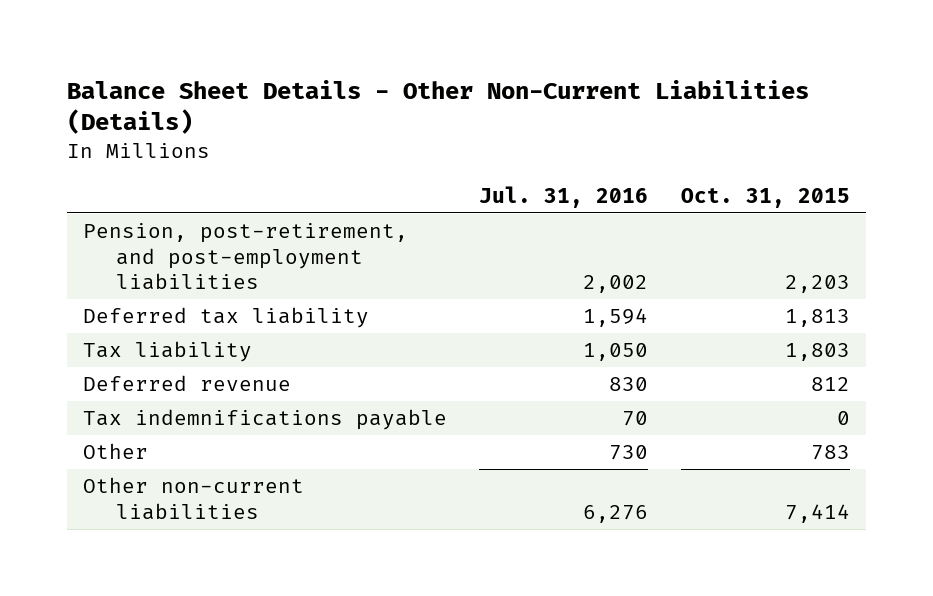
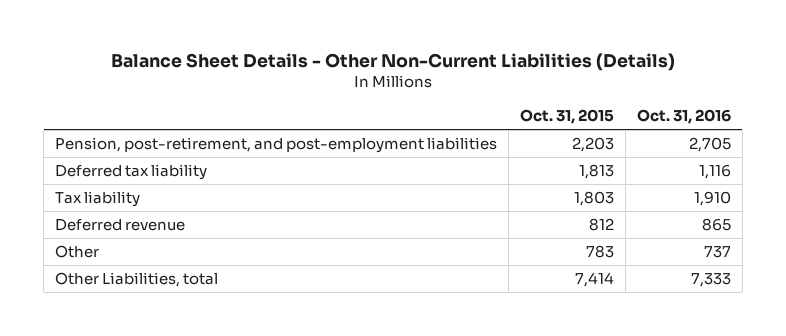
[479,185,649,208] Jul. 31, 2016 -> none
none -> [636,109,731,125] Oct. 31, 2016
[83,409,448,431] Tax indemnifications payable -> none
[83,477,305,520] Other non-current liabilities -> [55,271,219,287] Other Liabilities, total

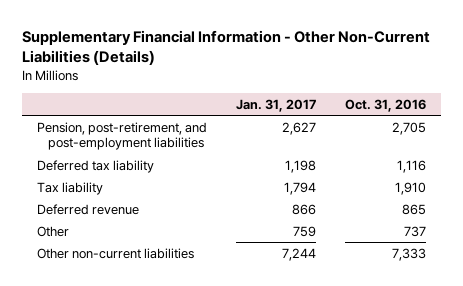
[110,53,675,72] Balance Sheet Details - Other Non-Current Liabilities (Details) -> [22,30,431,66] Supplementary Financial Information - Other Non-Current Liabilities (Details)
[519,109,614,125] Oct. 31, 2015 -> none
none -> [235,98,316,112] Jan. 31, 2017
[55,271,219,287] Other Liabilities, total -> [36,247,194,259] Other non-current liabilities

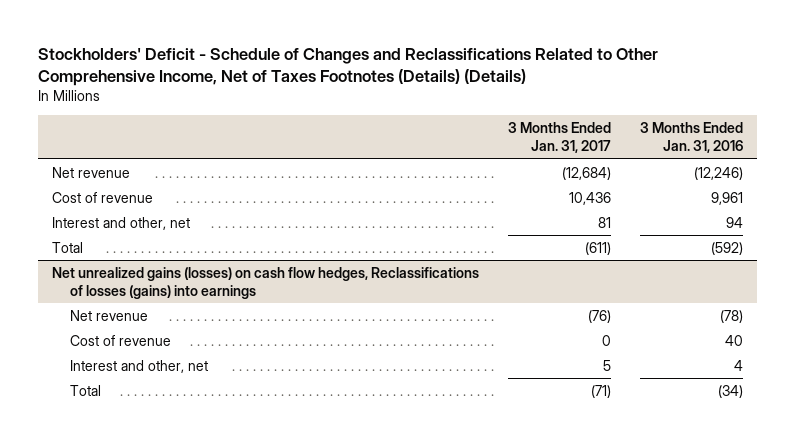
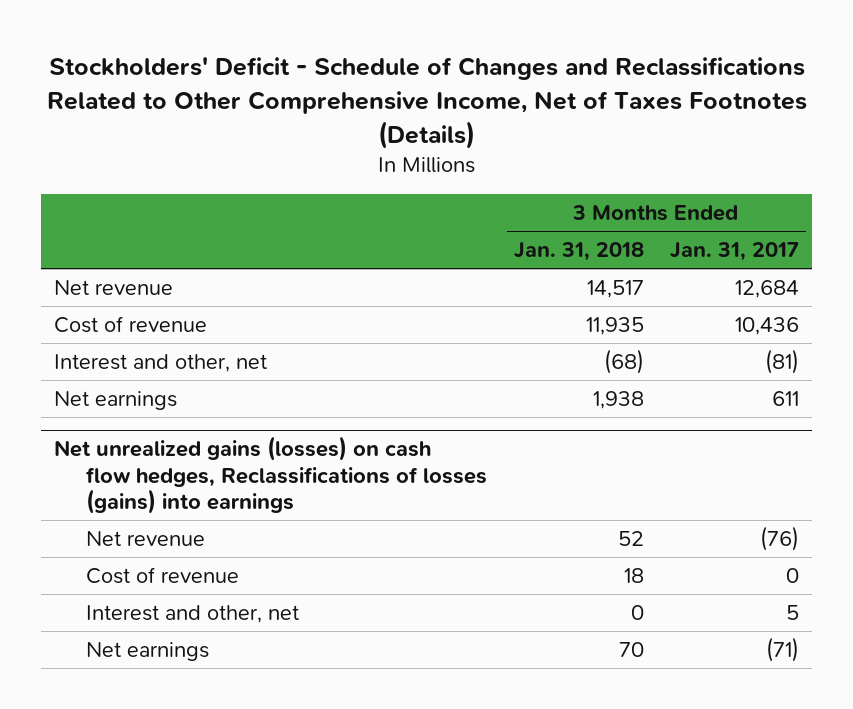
[37,47,658,87] Stockholders' Deficit - Schedule of Changes and Reclassifications Related to Other Comprehensive Income, Net of Taxes Footnotes (Details) (Details) -> [46,56,807,149] Stockholders' Deficit - Schedule of Changes and Reclassifications Related to Other Comprehensive Income, Net of Taxes Footnotes (Details)
[640,122,744,154] 3 Months Ended Jan. 31, 2016 -> none
none -> [513,242,644,262] Jan. 31, 2018
[562,166,612,180] (12,684) -> [735,279,800,298] 12,684
[52,241,84,253] Total -> none
[598,216,612,228] 81 -> [765,348,800,374] (81)
none -> [54,390,178,410] Net earnings
[69,384,101,396] Total -> [86,641,210,661] Net earnings

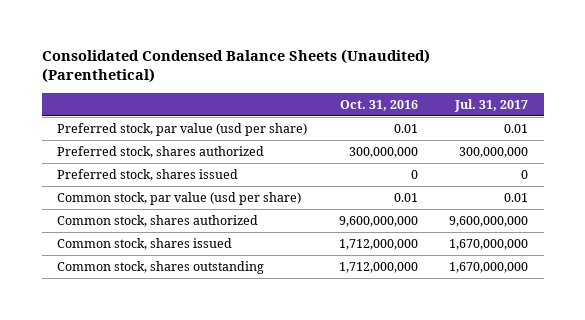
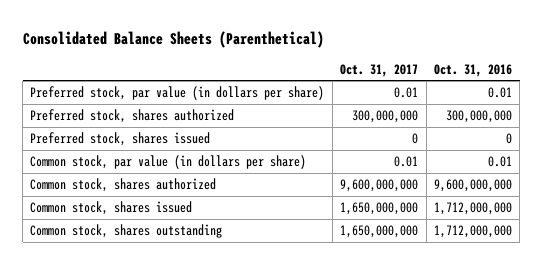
[41,48,430,84] Consolidated Condensed Balance Sheets (Unaudited) (Parenthetical) -> [22,30,324,48] Consolidated Balance Sheets (Parenthetical)
[454,98,529,112] Jul. 31, 2017 -> none
none -> [340,63,419,77] Oct. 31, 2017
[57,122,308,136] Preferred stock, par value (usd per share) -> [30,86,325,101] Preferred stock, par value (in dollars per share)
[57,191,302,205] Common stock, par value (usd per share) -> [30,155,307,170] Common stock, par value (in dollars per share)

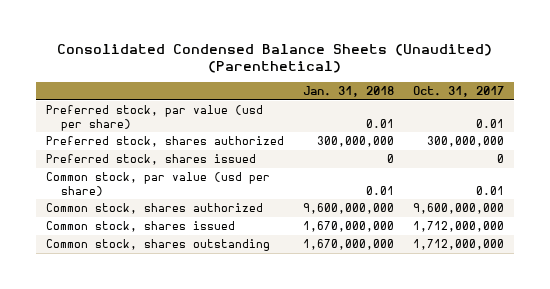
[22,30,324,48] Consolidated Balance Sheets (Parenthetical) -> [57,43,493,74] Consolidated Condensed Balance Sheets (Unaudited) (Parenthetical)
[434,63,513,77] Oct. 31, 2016 -> none
none -> [303,86,395,98] Jan. 31, 2018
[30,86,325,101] Preferred stock, par value (in dollars per share) -> [45,105,263,131] Preferred stock, par value (usd per share)
[30,155,307,170] Common stock, par value (in dollars per share) -> [45,172,270,196] Common stock, par value (usd per share)
[340,202,419,216] 1,650,000,000 -> [413,221,505,233] 1,712,000,000
[340,225,419,239] 1,650,000,000 -> [413,239,505,251] 1,712,000,000

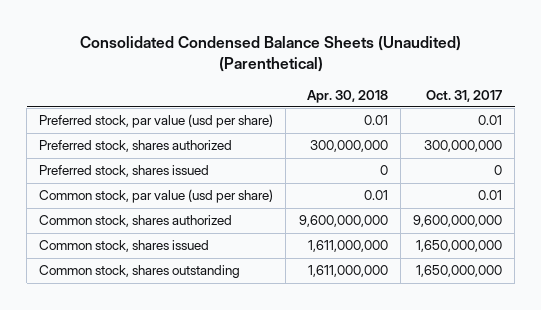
[303,86,395,98] Jan. 31, 2018 -> none
none -> [306,89,388,103] Apr. 30, 2018
[413,221,505,233] 1,712,000,000 -> [415,240,502,253] 1,650,000,000
[413,239,505,251] 1,712,000,000 -> [415,265,502,278] 1,650,000,000

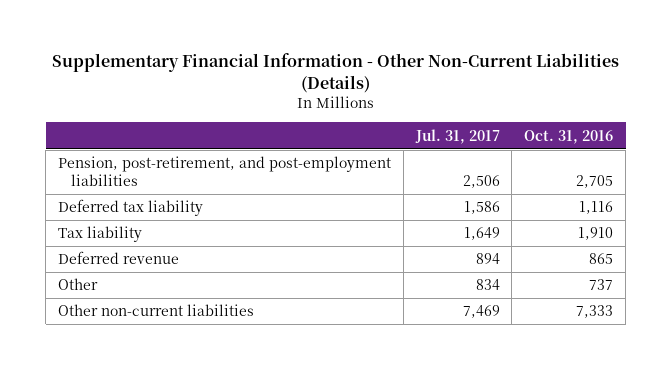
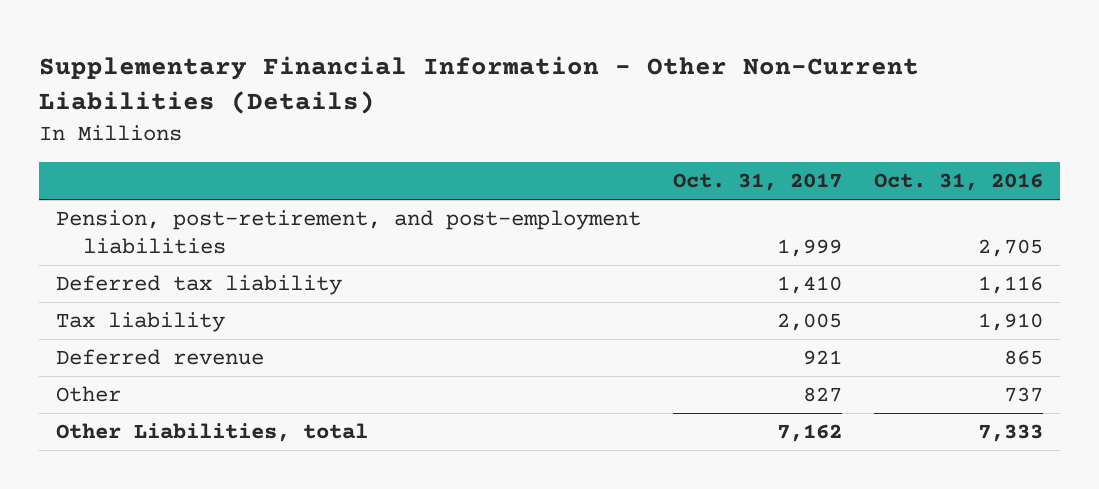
[414,128,500,144] Jul. 31, 2017 -> none
none -> [672,173,842,192] Oct. 31, 2017
[57,304,254,317] Other non-current liabilities -> [55,423,368,443] Other Liabilities, total

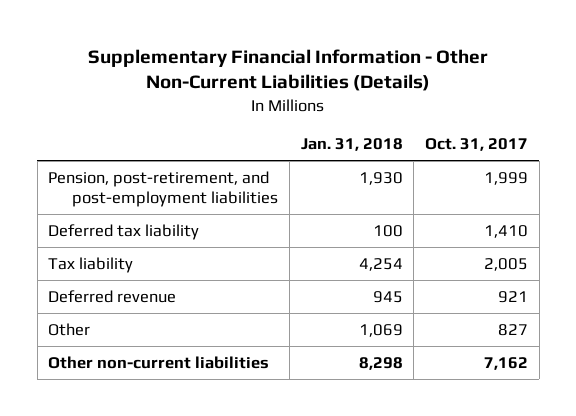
[874,173,1044,192] Oct. 31, 2016 -> none
none -> [300,138,403,152] Jan. 31, 2018
[55,423,368,443] Other Liabilities, total -> [48,355,270,369] Other non-current liabilities

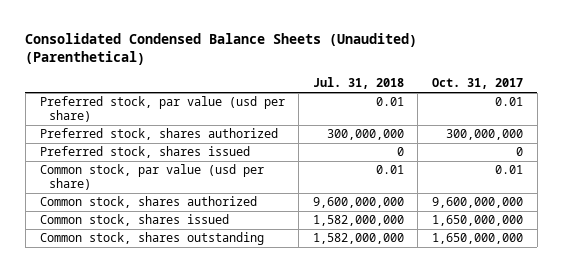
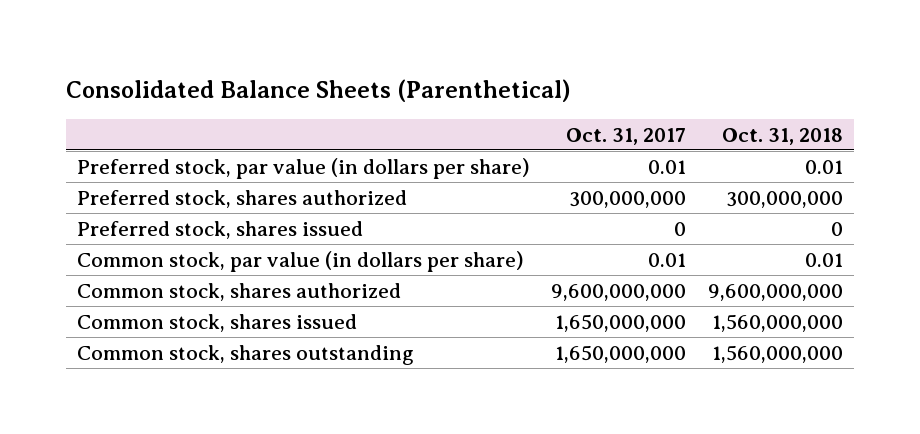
[25,32,418,65] Consolidated Condensed Balance Sheets (Unaudited) (Parenthetical) -> [65,78,571,102] Consolidated Balance Sheets (Parenthetical)
[312,77,404,90] Jul. 31, 2018 -> none
none -> [722,127,844,145] Oct. 31, 2018
[39,96,285,123] Preferred stock, par value (usd per share) -> [76,157,530,179] Preferred stock, par value (in dollars per share)
[39,164,264,191] Common stock, par value (usd per share) -> [76,250,524,272] Common stock, par value (in dollars per share)

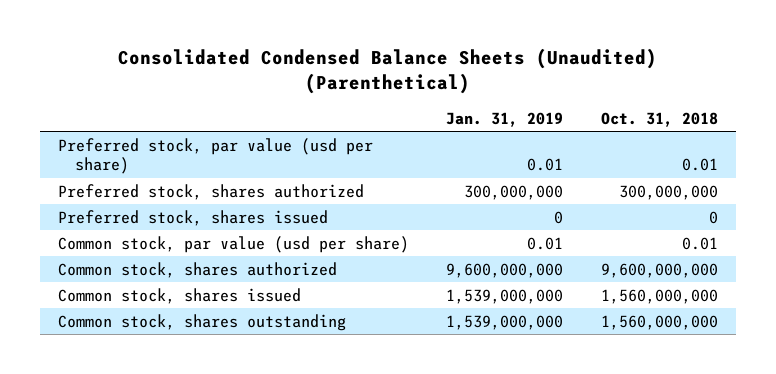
[65,78,571,102] Consolidated Balance Sheets (Parenthetical) -> [117,48,657,95] Consolidated Condensed Balance Sheets (Unaudited) (Parenthetical)
[566,127,687,145] Oct. 31, 2017 -> none
none -> [446,112,564,128] Jan. 31, 2019
[76,157,530,179] Preferred stock, par value (in dollars per share) -> [58,137,374,175] Preferred stock, par value (usd per share)
[76,250,524,272] Common stock, par value (in dollars per share) -> [58,235,410,253] Common stock, par value (usd per share)

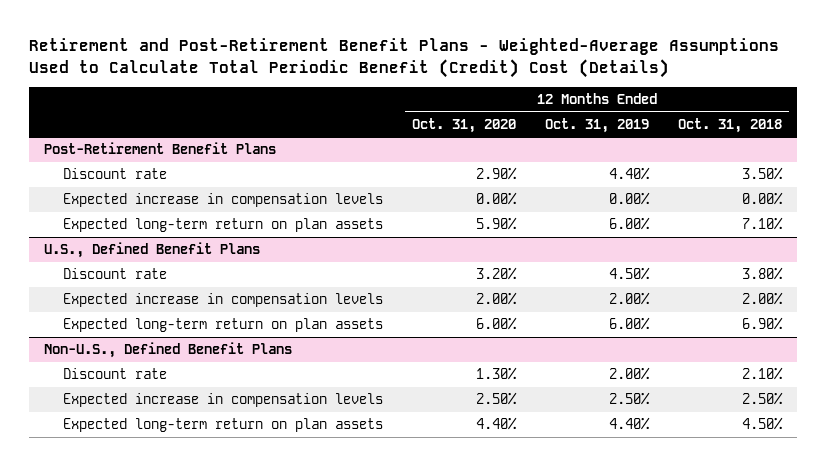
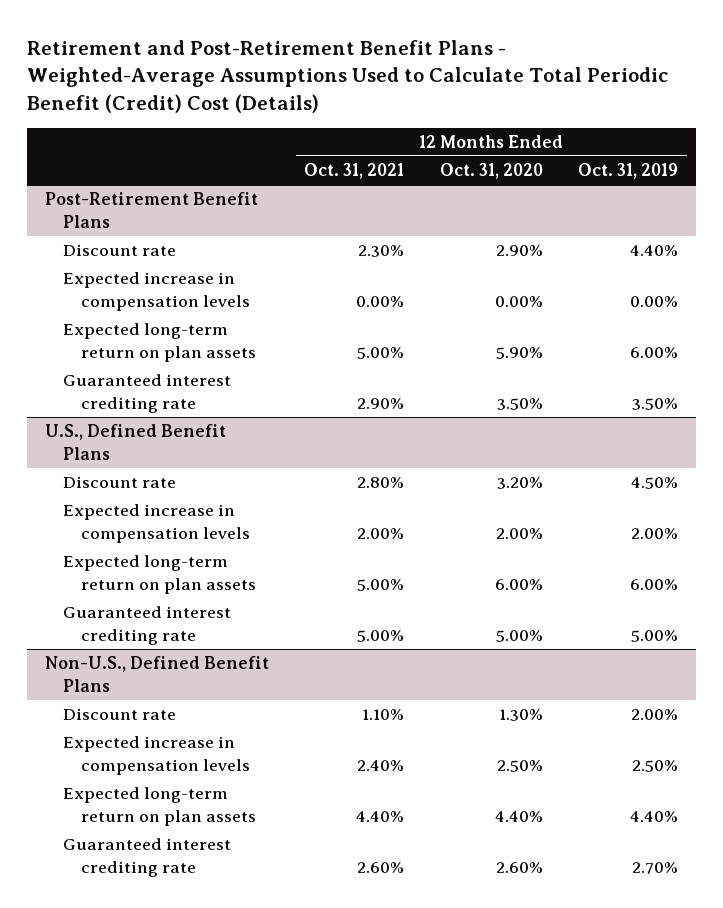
[678,117,783,133] Oct. 31, 2018 -> none
none -> [304,163,405,180] Oct. 31, 2021
none -> [62,374,231,414] Guaranteed interest crediting rate
none -> [62,606,231,646] Guaranteed interest crediting rate
none -> [62,838,231,878] Guaranteed interest crediting rate

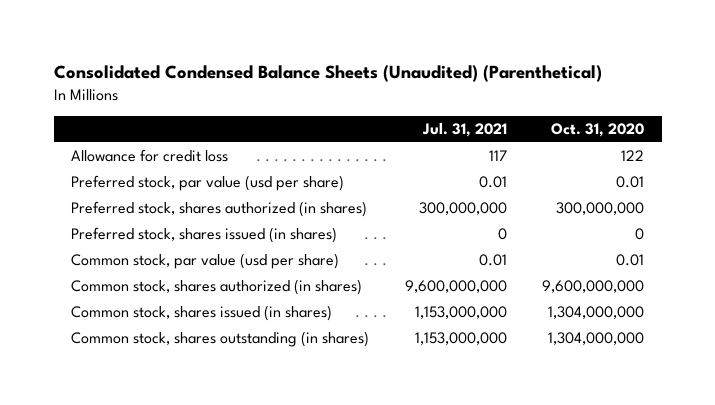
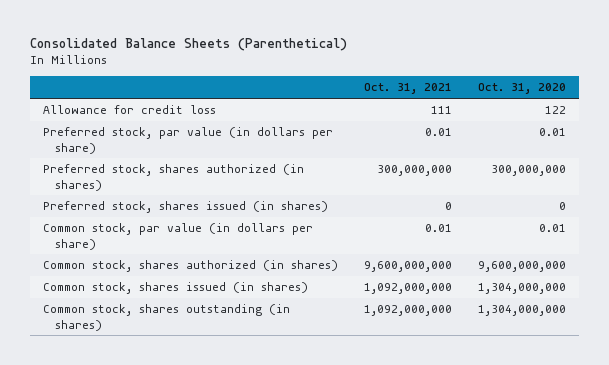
[53,65,602,83] Consolidated Condensed Balance Sheets (Unaudited) (Parenthetical) -> [29,38,347,52] Consolidated Balance Sheets (Parenthetical)
[421,123,507,138] Jul. 31, 2021 -> none
none -> [363,83,452,95] Oct. 31, 2021
[71,175,345,192] Preferred stock, par value (usd per share) -> [42,127,333,154] Preferred stock, par value (in dollars per share)
[71,253,340,270] Common stock, par value (usd per share) -> [42,223,313,250] Common stock, par value (in dollars per share)

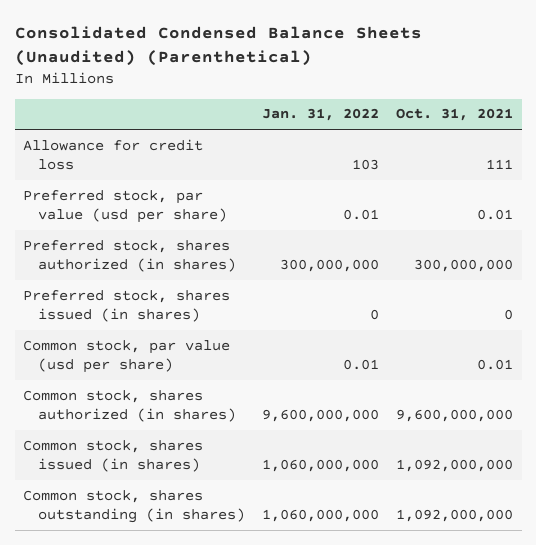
[29,38,347,52] Consolidated Balance Sheets (Parenthetical) -> [14,26,422,67] Consolidated Condensed Balance Sheets (Unaudited) (Parenthetical)
[477,83,566,95] Oct. 31, 2020 -> none
none -> [262,108,380,122] Jan. 31, 2022
[42,127,333,154] Preferred stock, par value (in dollars per share) -> [23,189,228,223] Preferred stock, par value (usd per share)
[42,223,313,250] Common stock, par value (in dollars per share) -> [23,339,231,373] Common stock, par value (usd per share)

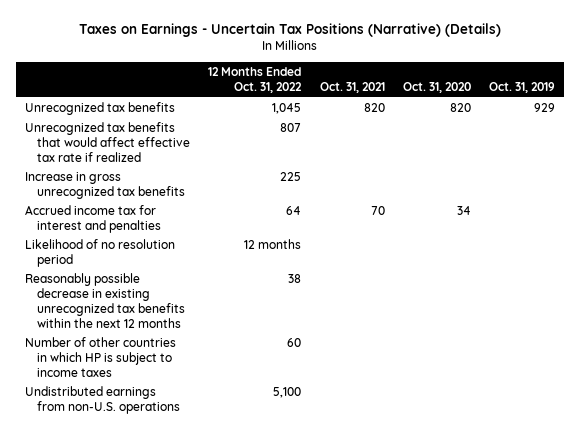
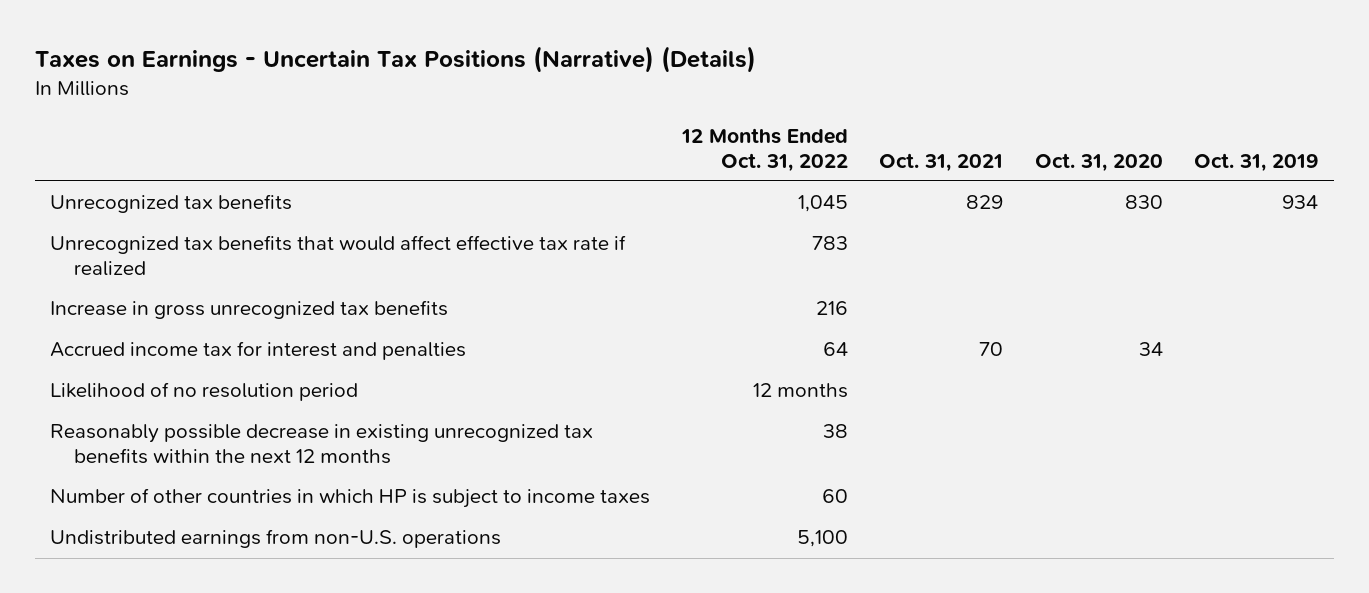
[363,103,385,113] 820 -> [966,195,1004,210] 829
[449,103,471,113] 820 -> [1124,195,1163,210] 830
[534,103,556,113] 929 -> [1282,195,1319,210] 934
[280,123,302,133] 807 -> [811,236,848,251] 783
[280,172,302,182] 225 -> [815,301,848,316] 216

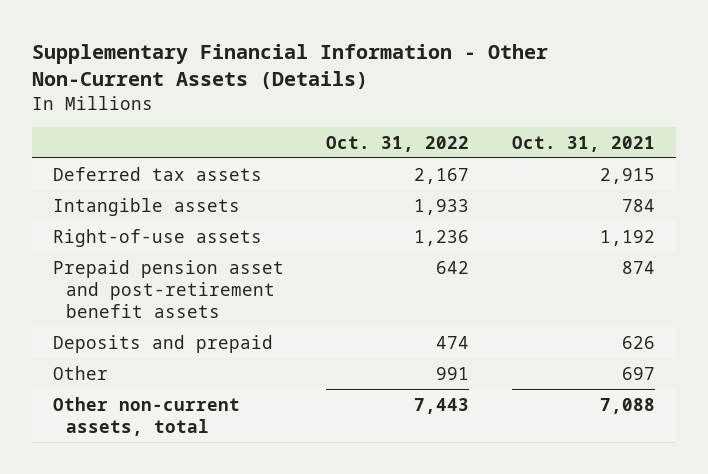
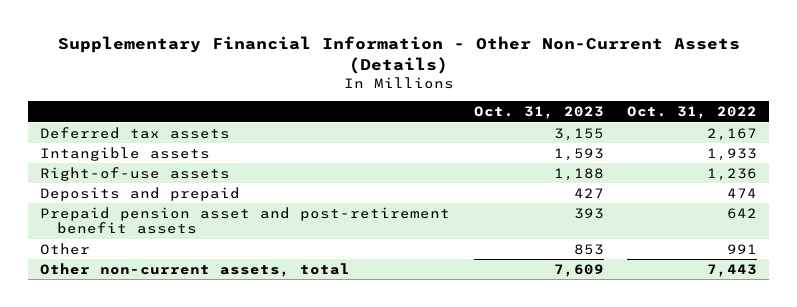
[511,135,655,152] Oct. 31, 2021 -> none
none -> [473,106,604,120] Oct. 31, 2023
[53,259,285,318] Prepaid pension asset and post-retirement benefit assets -> [40,206,451,235] Prepaid pension asset and post-retirement benefit assets

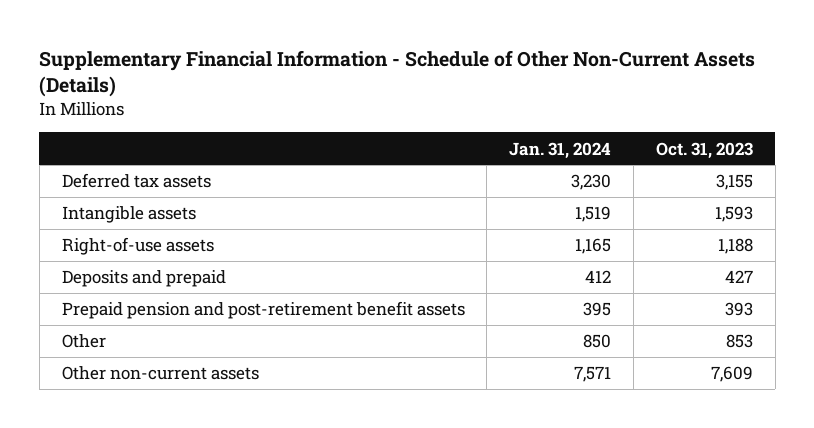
[57,36,740,74] Supplementary Financial Information - Other Non-Current Assets (Details) -> [39,49,756,98] Supplementary Financial Information - Schedule of Other Non-Current Assets (Details)
[627,106,758,120] Oct. 31, 2022 -> none
none -> [509,141,612,159] Jan. 31, 2024
[40,206,451,235] Prepaid pension asset and post-retirement benefit assets -> [61,301,465,320] Prepaid pension and post-retirement benefit assets
[40,262,351,277] Other non-current assets, total -> [61,366,259,381] Other non-current assets

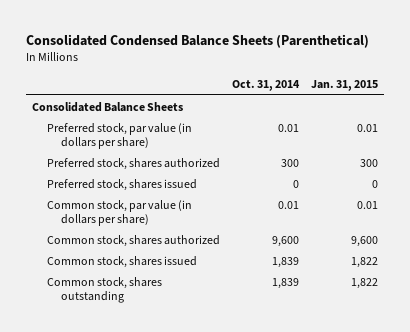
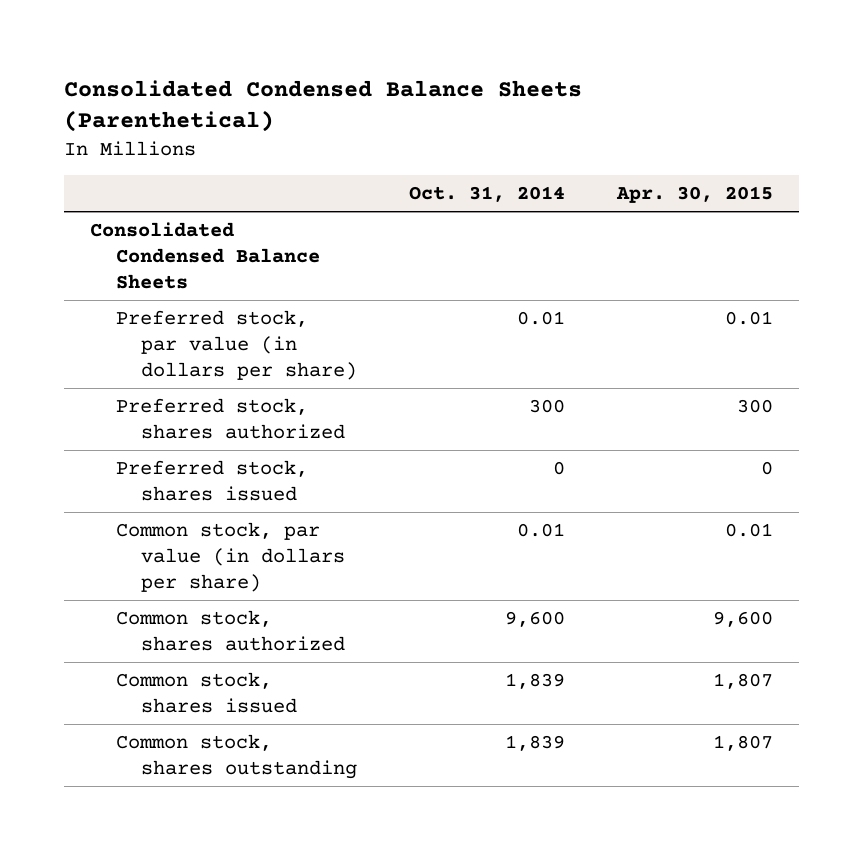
[311,80,379,92] Jan. 31, 2015 -> none
none -> [616,186,774,204] Apr. 30, 2015
[32,101,184,112] Consolidated Balance Sheets -> [89,221,320,290] Consolidated Condensed Balance Sheets

